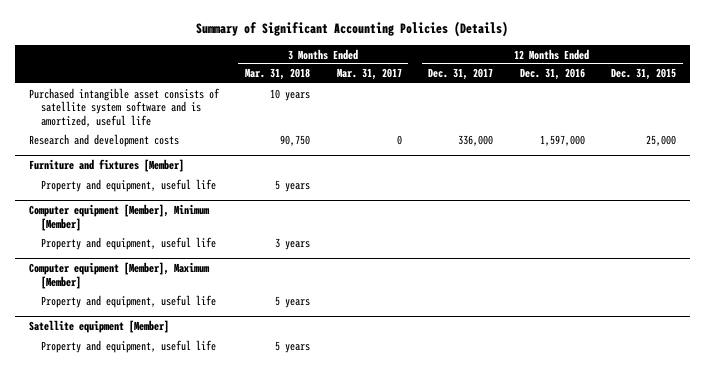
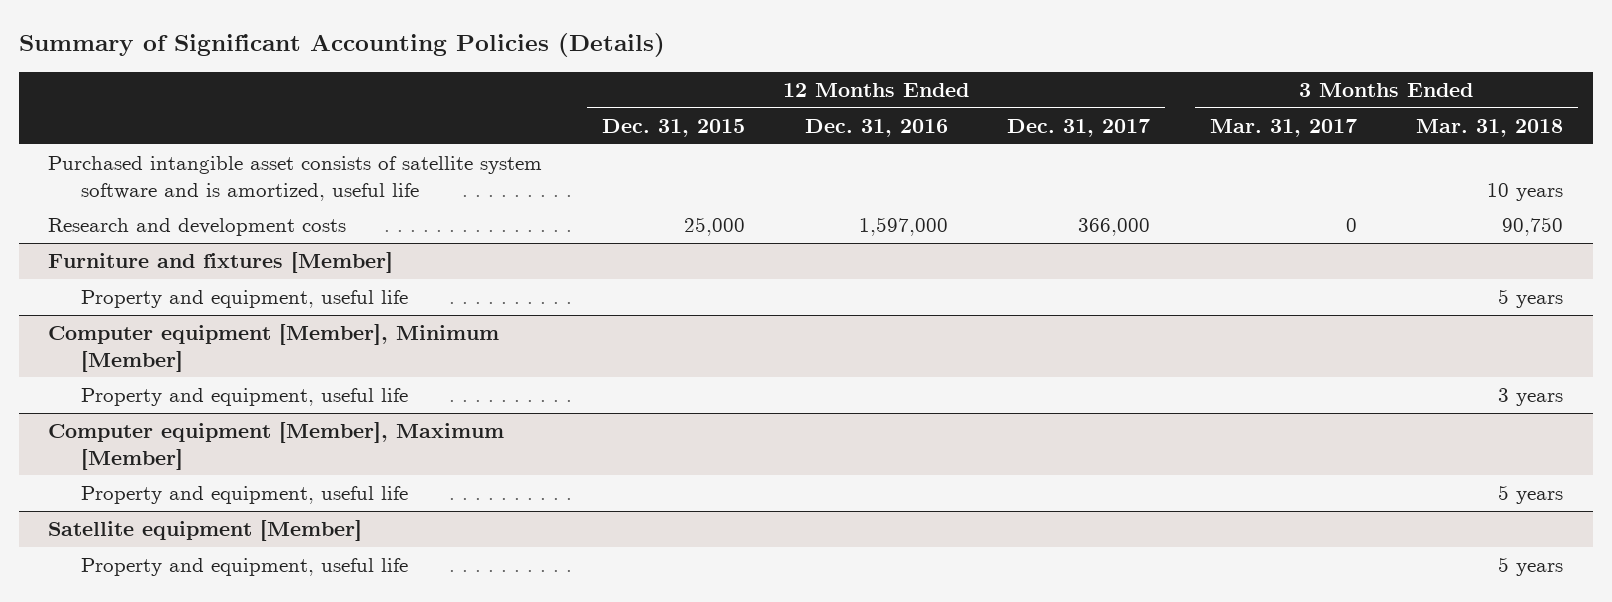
[458,134,494,146] 336,000 -> [1078,218,1151,237] 366,000

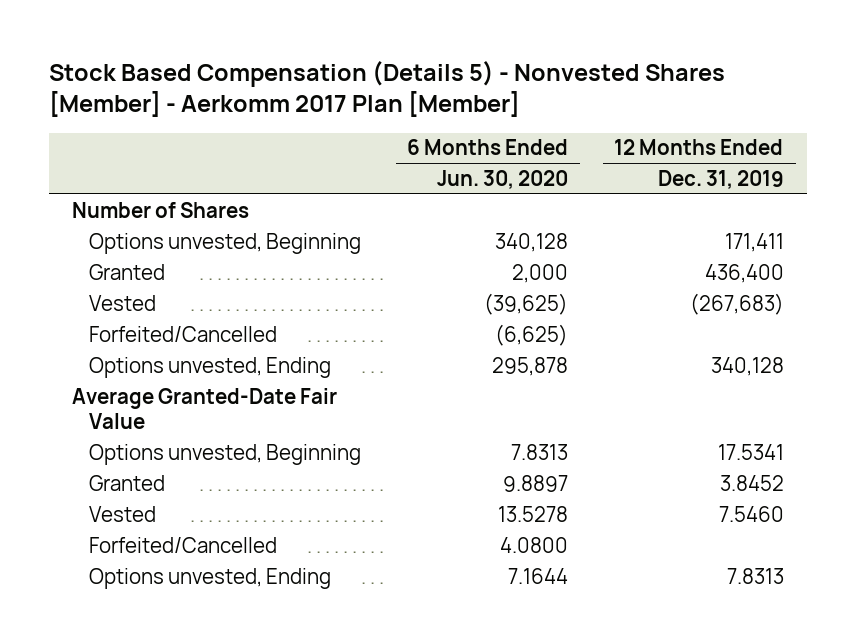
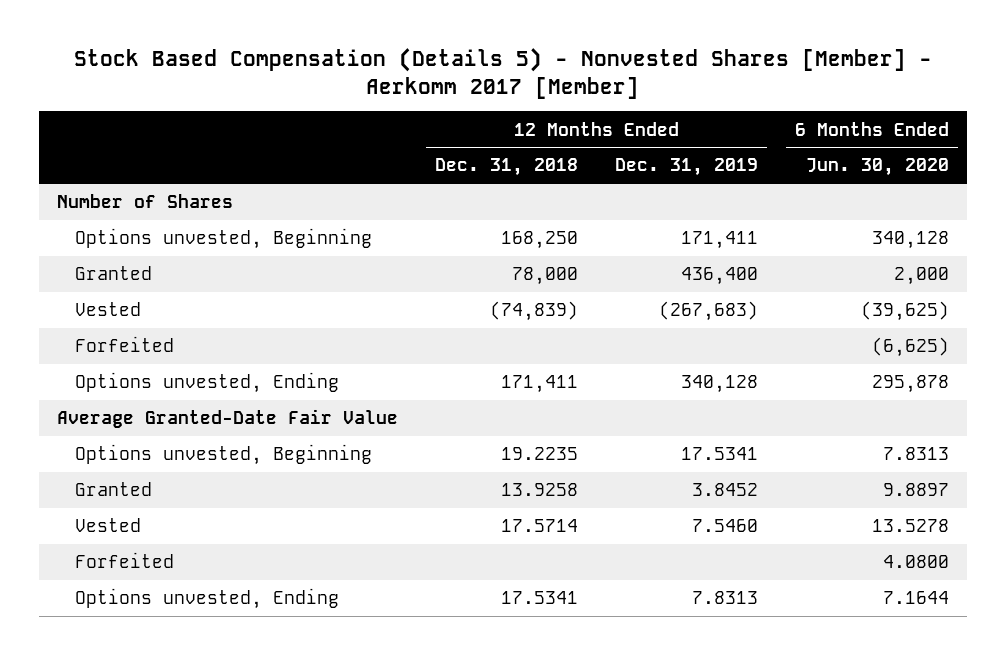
[48,60,725,118] Stock Based Compensation (Details 5) - Nonvested Shares [Member] - Aerkomm 2017 Plan [Member] -> [74,48,933,99] Stock Based Compensation (Details 5) - Nonvested Shares [Member] - Aerkomm 2017 [Member]
none -> [435,158,579,177] Dec. 31, 2018
[88,325,277,342] Forfeited/Cancelled -> [75,336,175,353] Forfeited
[88,536,277,553] Forfeited/Cancelled -> [75,552,175,569] Forfeited

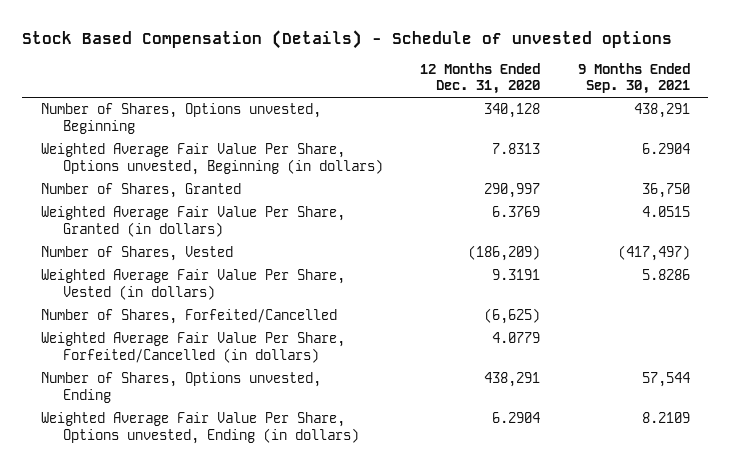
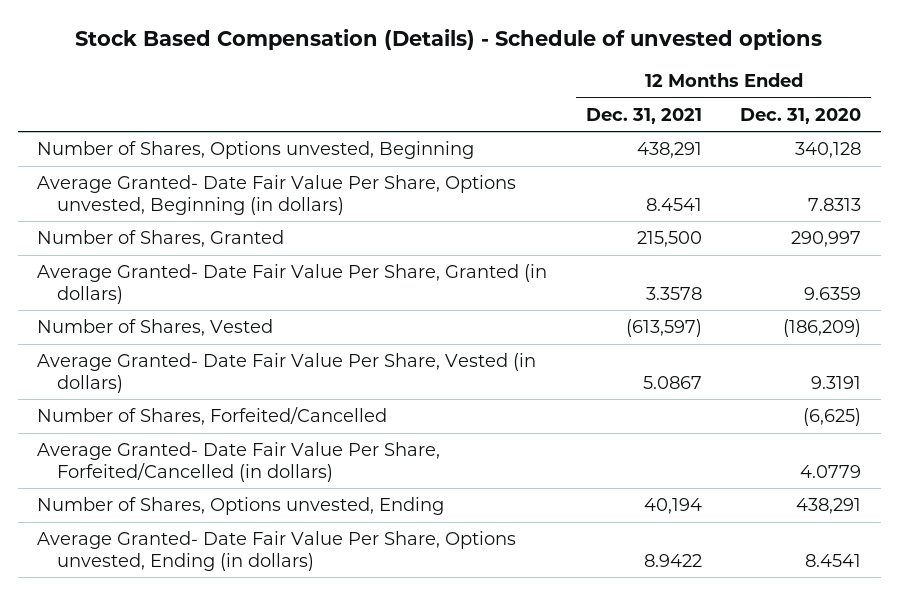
[577,62,690,95] 9 Months Ended Sep. 30, 2021 -> none
none -> [585,107,702,124] Dec. 31, 2021
[41,143,383,176] Weighted Average Fair Value Per Share, Options unvested, Beginning (in dollars) -> [37,175,517,215] Average Granted- Date Fair Value Per Share, Options unvested, Beginning (in dollars)
[41,206,346,238] Weighted Average Fair Value Per Share, Granted (in dollars) -> [37,264,548,304] Average Granted- Date Fair Value Per Share, Granted (in dollars)
[492,206,541,218] 6.3769 -> [804,286,862,300] 9.6359
[41,269,346,301] Weighted Average Fair Value Per Share, Vested (in dollars) -> [37,353,537,393] Average Granted- Date Fair Value Per Share, Vested (in dollars)
[41,332,346,364] Weighted Average Fair Value Per Share, Forfeited/Cancelled (in dollars) -> [37,442,441,482] Average Granted- Date Fair Value Per Share, Forfeited/Cancelled (in dollars)
[41,412,359,445] Weighted Average Fair Value Per Share, Options unvested, Ending (in dollars) -> [37,531,517,571] Average Granted- Date Fair Value Per Share, Options unvested, Ending (in dollars)
[492,412,541,424] 6.2904 -> [805,553,862,567] 8.4541

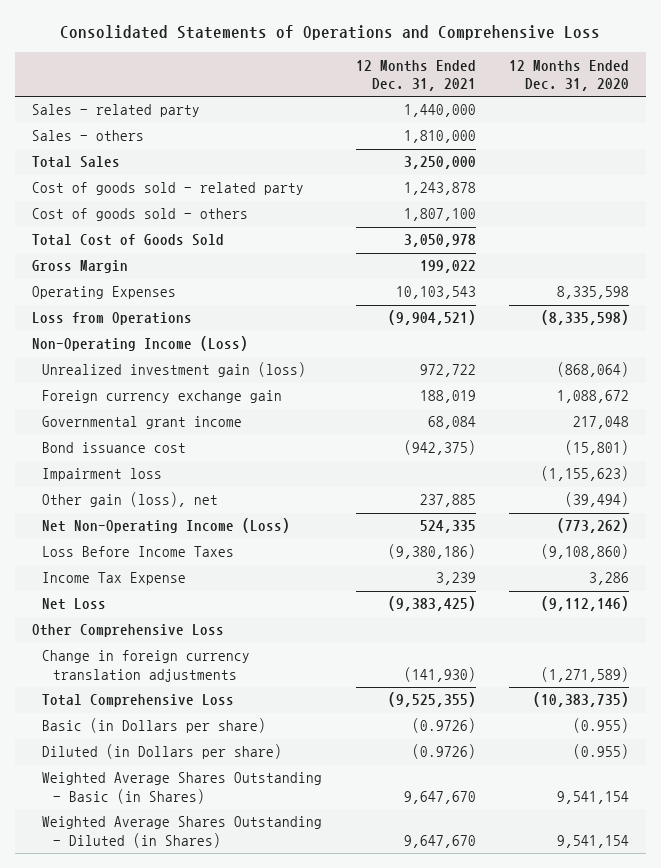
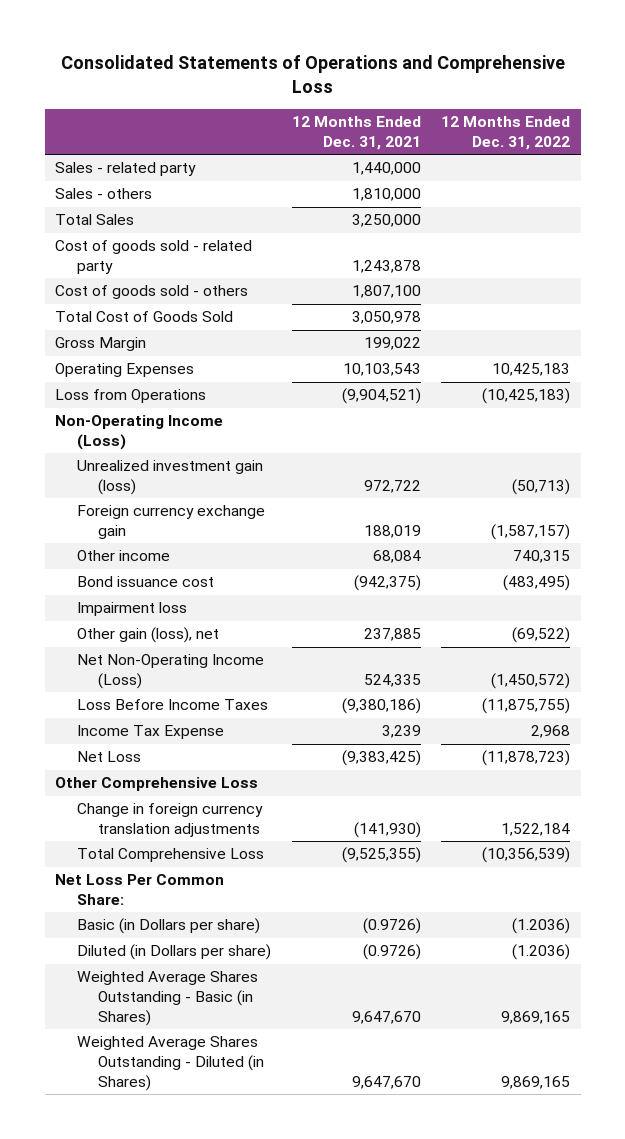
[509,59,630,91] 12 Months Ended Dec. 31, 2020 -> none
none -> [441,116,571,150] 12 Months Ended Dec. 31, 2022
[42,416,243,430] Governmental grant income -> [76,550,170,562] Other income
none -> [55,874,225,906] Net Loss Per Common Share:

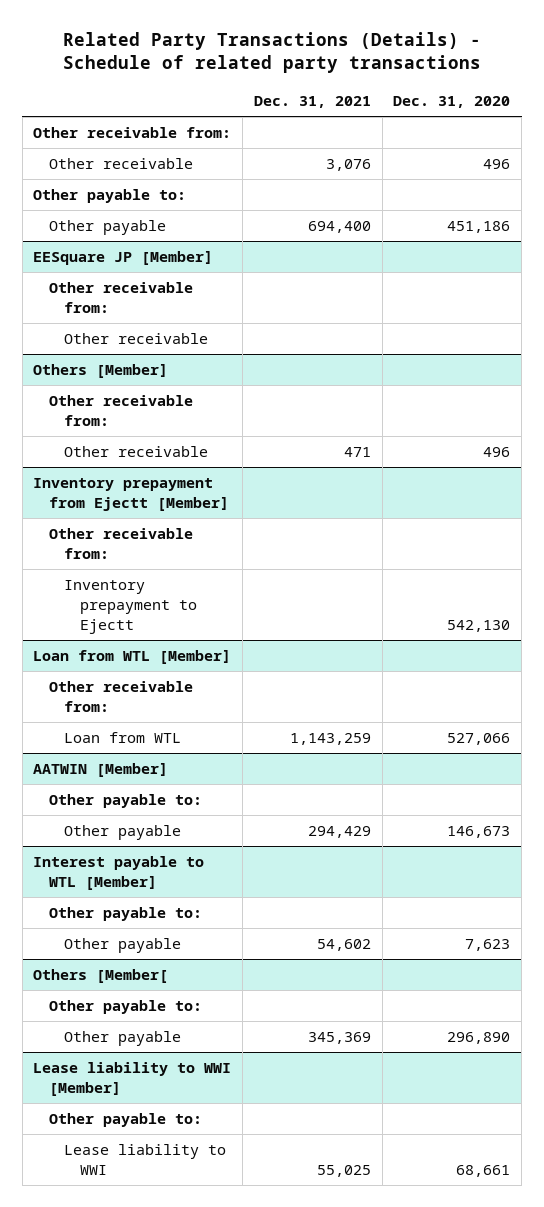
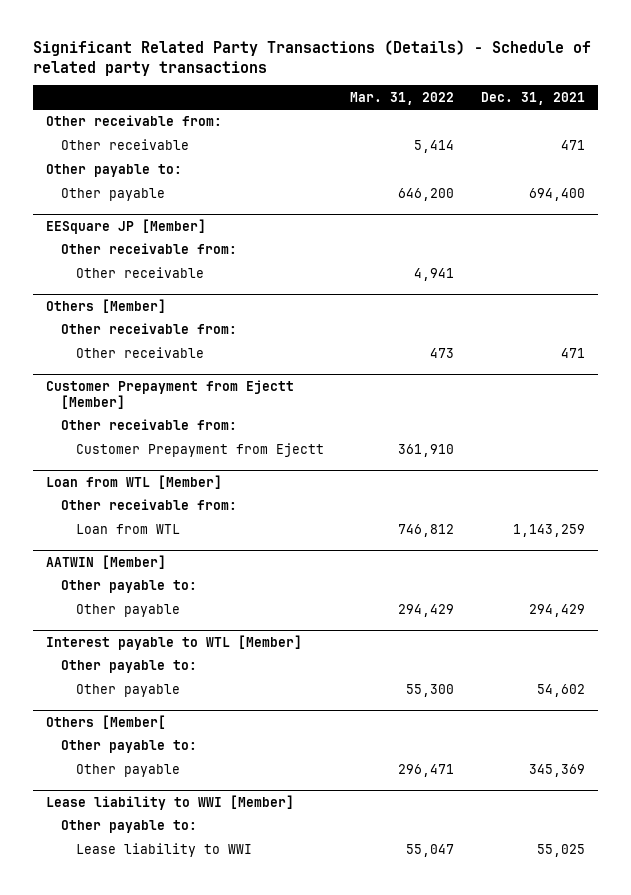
[62,31,481,74] Related Party Transactions (Details) - Schedule of related party transactions -> [32,39,591,76] Significant Related Party Transactions (Details) - Schedule of related party transactions
[393,95,511,108] Dec. 31, 2020 -> none
none -> [350,91,455,105] Mar. 31, 2022
[325,159,371,172] 3,076 -> [560,140,585,151] 471
[33,478,229,511] Inventory prepayment from Ejectt [Member] -> [45,379,294,410] Customer Prepayment from Ejectt [Member]
[64,580,197,634] Inventory prepayment to Ejectt -> [75,443,324,458] Customer Prepayment from Ejectt

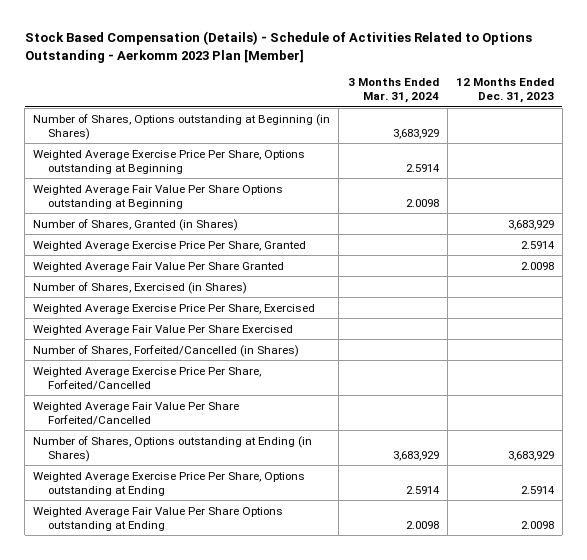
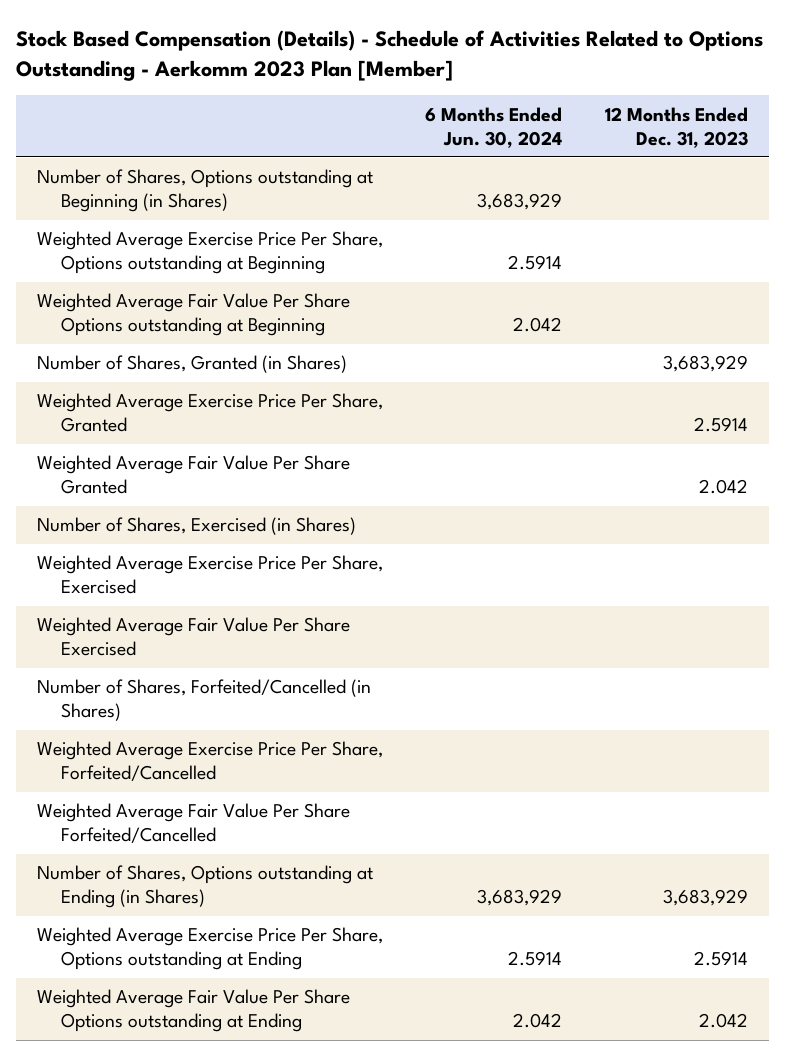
[347,78,439,104] 3 Months Ended Mar. 31, 2024 -> none
none -> [425,106,563,148] 6 Months Ended Jun. 30, 2024
[520,261,554,270] 2.0098 -> [698,479,748,495] 2.042
[520,520,554,529] 2.0098 -> [698,1013,748,1029] 2.042

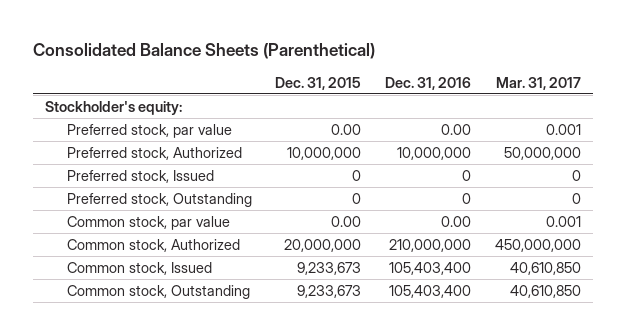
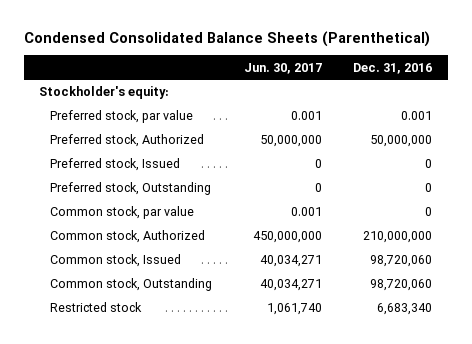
[33,42,376,59] Consolidated Balance Sheets (Parenthetical) -> [23,30,430,47] Condensed Consolidated Balance Sheets (Parenthetical)
[275,76,362,90] Dec. 31, 2015 -> none
[495,76,581,90] Mar. 31, 2017 -> none
none -> [243,62,322,74] Jun. 30, 2017
[441,124,472,136] 0.00 -> [401,111,433,121] 0.001
[397,147,472,161] 10,000,000 -> [370,135,433,148] 50,000,000
[441,216,472,228] 0.00 -> [425,207,433,217] 0
[389,262,472,276] 105,403,400 -> [370,255,433,268] 98,720,060
[389,285,472,299] 105,403,400 -> [370,279,433,292] 98,720,060
none -> [50,302,143,313] Restricted stock

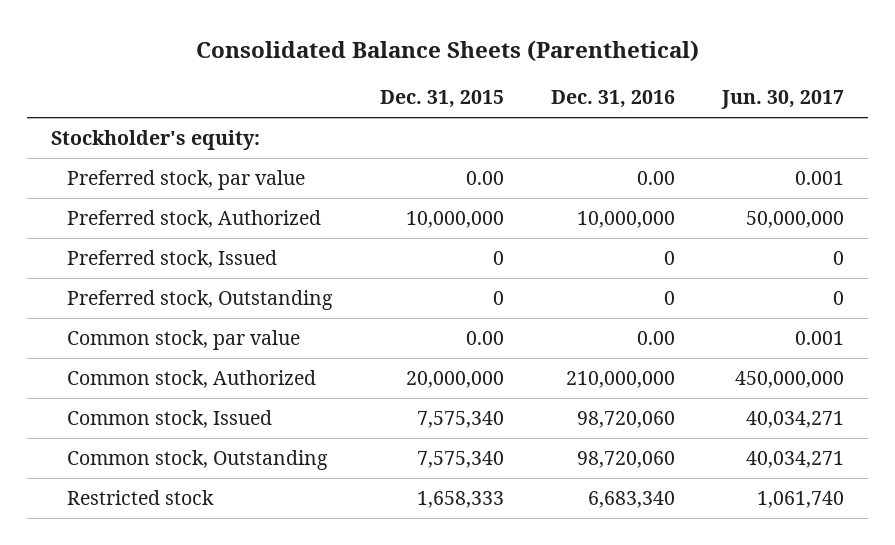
[23,30,430,47] Condensed Consolidated Balance Sheets (Parenthetical) -> [195,39,699,62] Consolidated Balance Sheets (Parenthetical)
none -> [379,90,504,109] Dec. 31, 2015
[401,111,433,121] 0.001 -> [637,171,676,186] 0.00
[370,135,433,148] 50,000,000 -> [577,211,676,229] 10,000,000
[425,207,433,217] 0 -> [637,331,676,346] 0.00

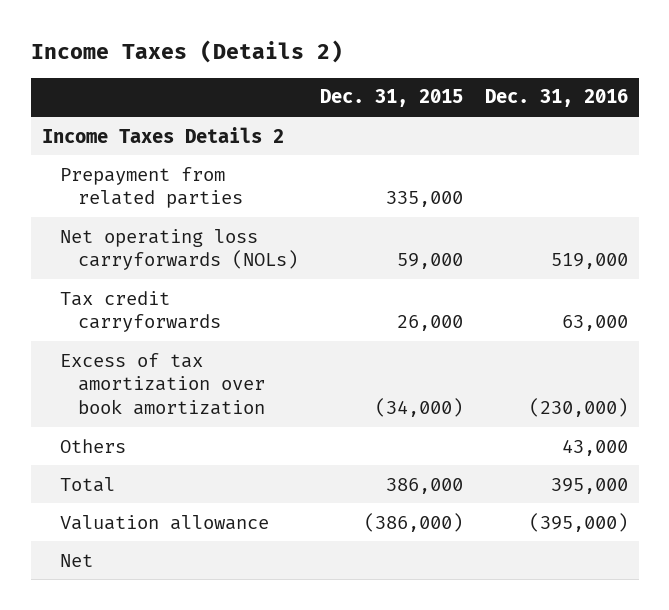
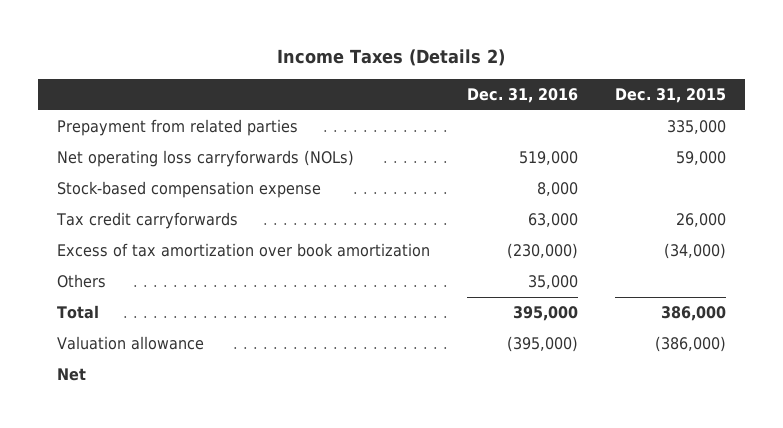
[41,126,284,143] Income Taxes Details 2 -> none
none -> [56,181,321,199] Stock-based compensation expense
[561,438,628,456] 43,000 -> [527,275,578,290] 35,000

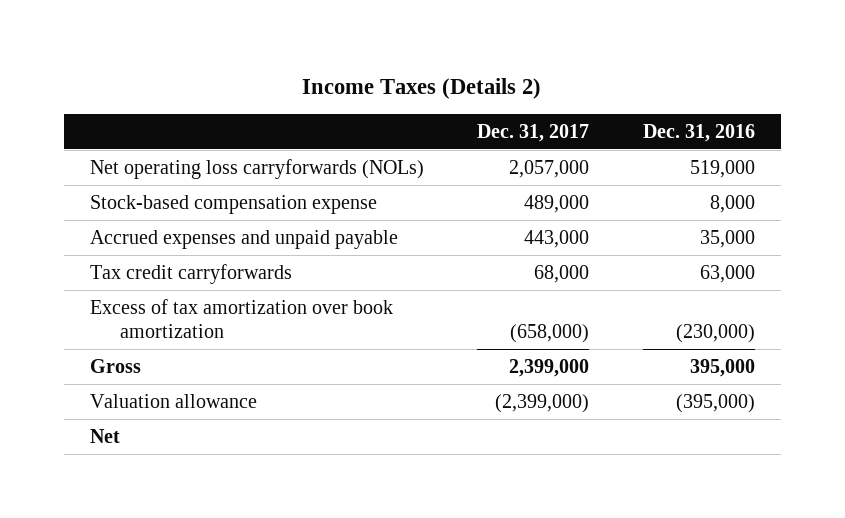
[615,87,727,103] Dec. 31, 2015 -> none
none -> [477,123,590,142] Dec. 31, 2017
[56,119,298,137] Prepayment from related parties -> none
none -> [90,229,399,249] Accrued expenses and unpaid payable
[56,274,106,289] Others -> none
[56,305,99,320] Total -> [90,358,142,373] Gross

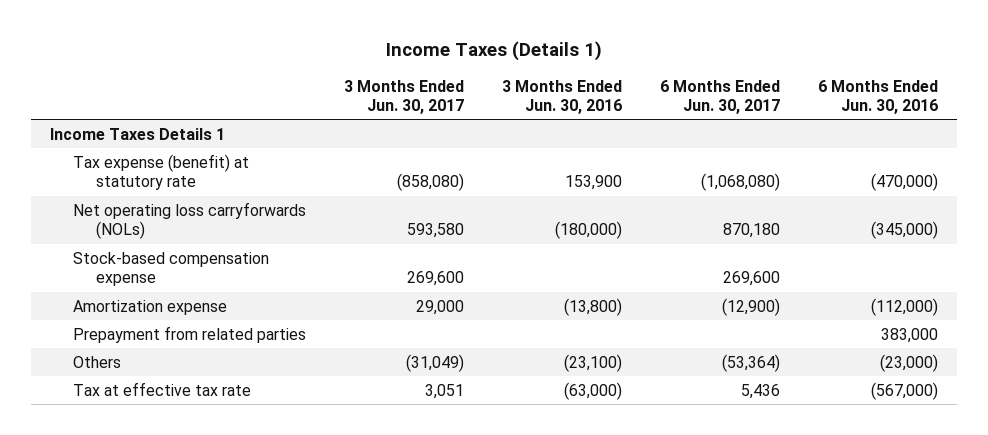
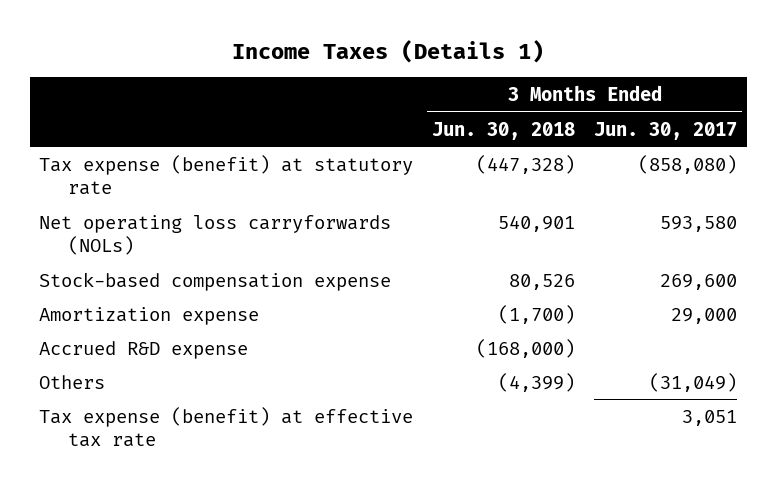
[502,79,623,115] 3 Months Ended Jun. 30, 2016 -> none
[660,79,781,115] 6 Months Ended Jun. 30, 2017 -> none
[818,79,939,115] 6 Months Ended Jun. 30, 2016 -> none
none -> [432,121,576,140] Jun. 30, 2018
[50,127,226,140] Income Taxes Details 1 -> none
[73,325,307,343] Prepayment from related parties -> none
none -> [39,340,249,359] Accrued R&D expense
[73,381,252,396] Tax at effective tax rate -> [39,406,414,447] Tax expense (benefit) at effective tax rate

